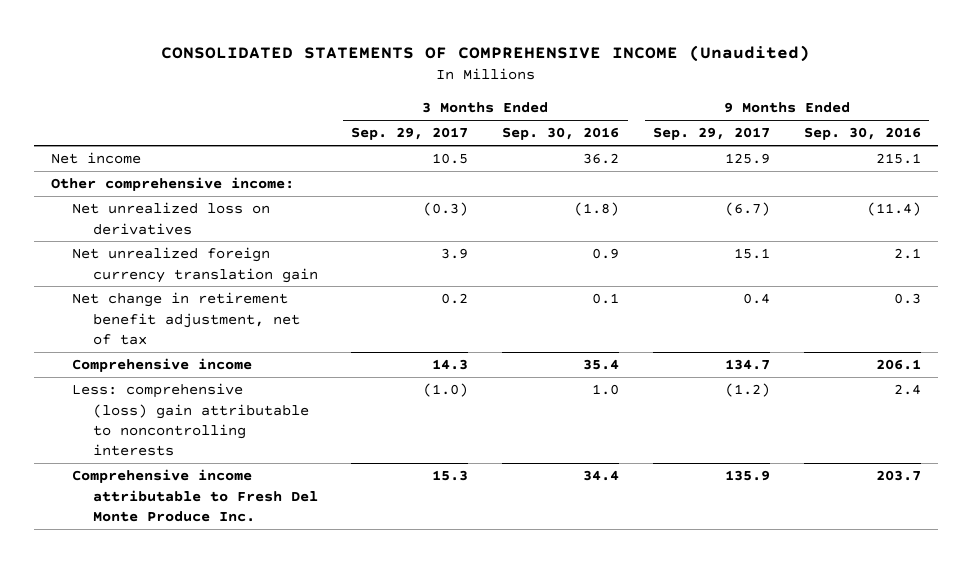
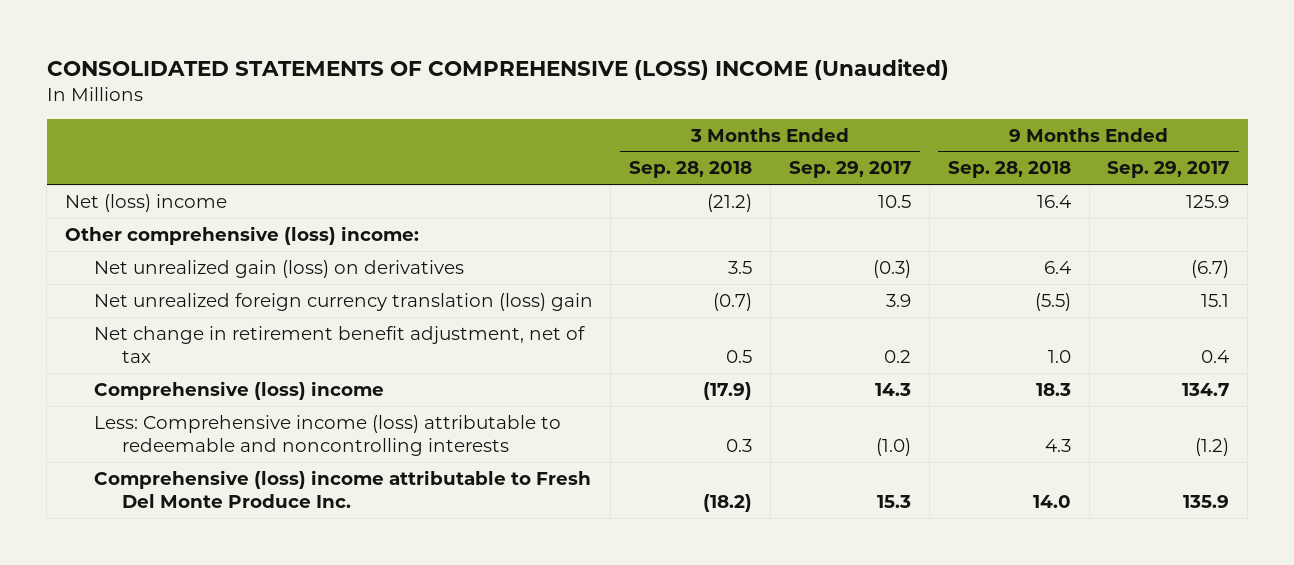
[160,45,810,63] CONSOLIDATED STATEMENTS OF COMPREHENSIVE INCOME (Unaudited) -> [46,58,949,80] CONSOLIDATED STATEMENTS OF COMPREHENSIVE (LOSS) INCOME (Unaudited)
[502,127,620,141] Sep. 30, 2016 -> none
[803,127,921,141] Sep. 30, 2016 -> none
none -> [629,161,753,179] Sep. 28, 2018
none -> [947,161,1071,179] Sep. 28, 2018
[50,152,141,165] Net income -> [65,193,228,212] Net (loss) income
[50,177,294,192] Other comprehensive income: -> [65,225,420,245] Other comprehensive (loss) income:
[71,202,270,235] Net unrealized loss on derivatives -> [93,259,464,278] Net unrealized gain (loss) on derivatives
[71,247,318,283] Net unrealized foreign currency translation gain -> [93,292,593,311] Net unrealized foreign currency translation (loss) gain
[71,358,252,373] Comprehensive income -> [93,380,384,400] Comprehensive (loss) income
[71,383,309,457] Less: comprehensive (loss) gain attributable to noncontrolling interests -> [93,414,561,457] Less: Comprehensive income (loss) attributable to redeemable and noncontrolling interests
[71,469,318,522] Comprehensive income attributable to Fresh Del Monte Produce Inc. -> [93,469,591,509] Comprehensive (loss) income attributable to Fresh Del Monte Produce Inc.

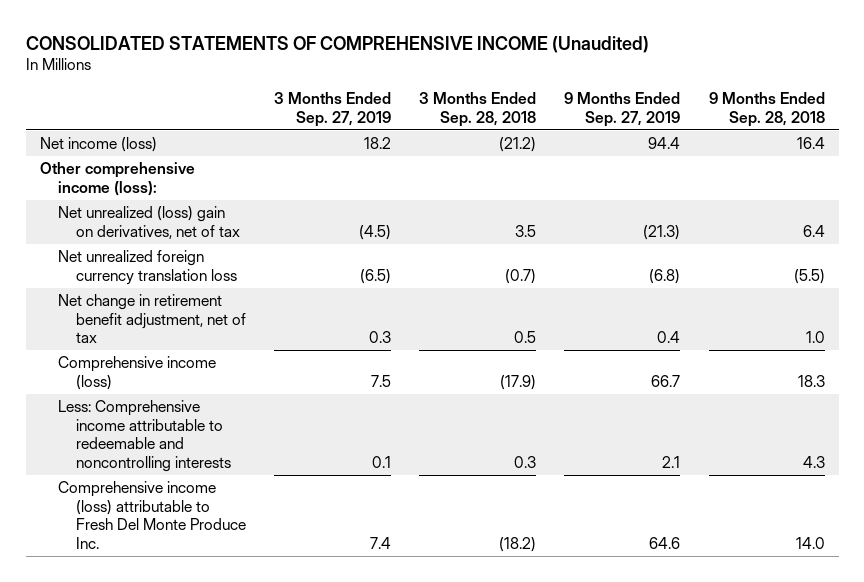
[46,58,949,80] CONSOLIDATED STATEMENTS OF COMPREHENSIVE (LOSS) INCOME (Unaudited) -> [25,35,649,53] CONSOLIDATED STATEMENTS OF COMPREHENSIVE INCOME (Unaudited)
[788,161,911,179] Sep. 29, 2017 -> none
[1107,161,1230,179] Sep. 29, 2017 -> none
none -> [273,92,391,127] 3 Months Ended Sep. 27, 2019
none -> [564,92,681,127] 9 Months Ended Sep. 27, 2019
[65,193,228,212] Net (loss) income -> [39,137,157,153] Net income (loss)
[65,225,420,245] Other comprehensive (loss) income: -> [39,162,195,196] Other comprehensive income (loss):
[93,259,464,278] Net unrealized gain (loss) on derivatives -> [57,206,240,239] Net unrealized (loss) gain on derivatives, net of tax
[93,292,593,311] Net unrealized foreign currency translation (loss) gain -> [57,250,237,285] Net unrealized foreign currency translation loss
[93,380,384,400] Comprehensive (loss) income -> [57,356,216,390] Comprehensive income (loss)
[93,414,561,457] Less: Comprehensive income (loss) attributable to redeemable and noncontrolling interests -> [57,400,231,472] Less: Comprehensive income attributable to redeemable and noncontrolling interests
[93,469,591,509] Comprehensive (loss) income attributable to Fresh Del Monte Produce Inc. -> [57,481,246,549] Comprehensive income (loss) attributable to Fresh Del Monte Produce Inc.

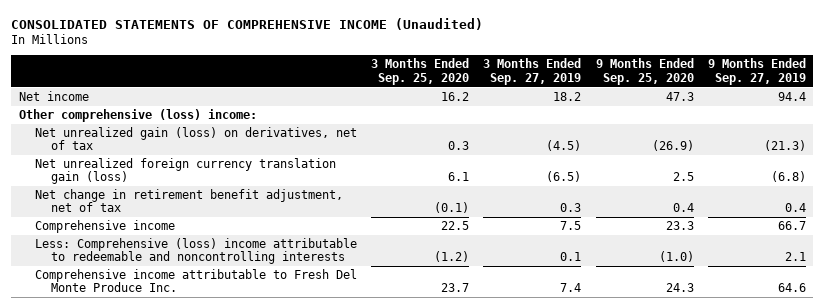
[419,92,537,127] 3 Months Ended Sep. 28, 2018 -> none
[708,92,825,127] 9 Months Ended Sep. 28, 2018 -> none
none -> [371,58,470,85] 3 Months Ended Sep. 25, 2020
none -> [595,58,694,85] 9 Months Ended Sep. 25, 2020
[39,137,157,153] Net income (loss) -> [18,90,89,101] Net income
[39,162,195,196] Other comprehensive income (loss): -> [18,108,257,122] Other comprehensive (loss) income:
[57,206,240,239] Net unrealized (loss) gain on derivatives, net of tax -> [34,126,357,151] Net unrealized gain (loss) on derivatives, net of tax
[57,250,237,285] Net unrealized foreign currency translation loss -> [34,157,336,185] Net unrealized foreign currency translation gain (loss)
[57,356,216,390] Comprehensive income (loss) -> [34,219,175,233] Comprehensive income
[57,400,231,472] Less: Comprehensive income attributable to redeemable and noncontrolling interests -> [34,237,357,265] Less: Comprehensive (loss) income attributable to redeemable and noncontrolling interests
[57,481,246,549] Comprehensive income (loss) attributable to Fresh Del Monte Produce Inc. -> [34,268,357,293] Comprehensive income attributable to Fresh Del Monte Produce Inc.

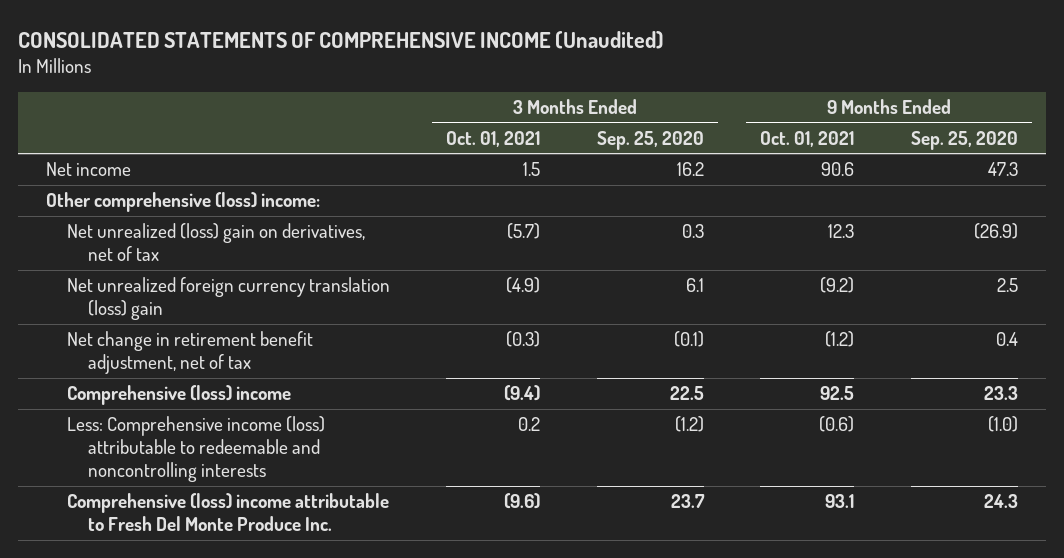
[483,58,582,85] 3 Months Ended Sep. 27, 2019 -> none
[707,58,806,85] 9 Months Ended Sep. 27, 2019 -> none
none -> [446,130,541,147] Oct. 01, 2021
none -> [760,130,855,147] Oct. 01, 2021
[34,126,357,151] Net unrealized gain (loss) on derivatives, net of tax -> [67,223,366,262] Net unrealized (loss) gain on derivatives, net of tax
[34,157,336,185] Net unrealized foreign currency translation gain (loss) -> [67,277,391,321] Net unrealized foreign currency translation (loss) gain
[34,219,175,233] Comprehensive income -> [67,385,292,406] Comprehensive (loss) income
[34,237,357,265] Less: Comprehensive (loss) income attributable to redeemable and noncontrolling interests -> [67,416,326,483] Less: Comprehensive income (loss) attributable to redeemable and noncontrolling interests
[34,268,357,293] Comprehensive income attributable to Fresh Del Monte Produce Inc. -> [67,493,390,532] Comprehensive (loss) income attributable to Fresh Del Monte Produce Inc.

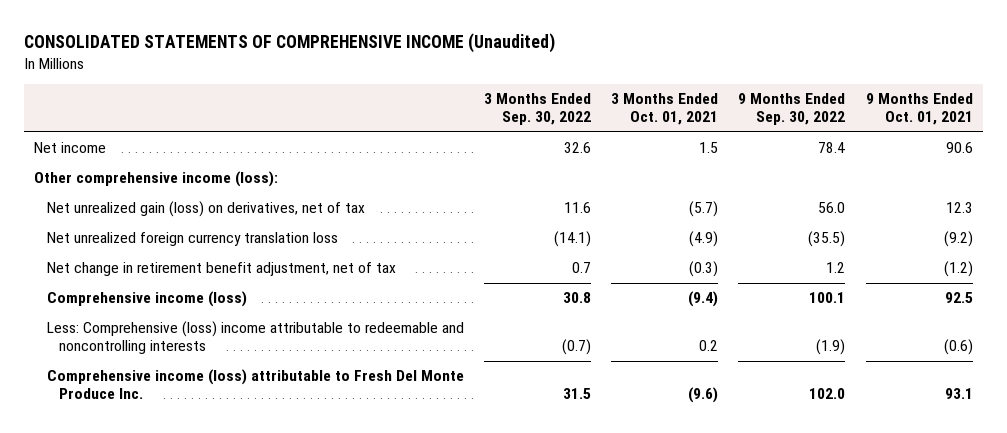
[596,130,704,150] Sep. 25, 2020 -> none
[910,130,1018,150] Sep. 25, 2020 -> none
none -> [483,93,591,126] 3 Months Ended Sep. 30, 2022
none -> [738,93,846,126] 9 Months Ended Sep. 30, 2022
[46,192,321,213] Other comprehensive (loss) income: -> [34,171,279,188] Other comprehensive income (loss):
[67,223,366,262] Net unrealized (loss) gain on derivatives, net of tax -> [46,201,365,218] Net unrealized gain (loss) on derivatives, net of tax
[67,277,391,321] Net unrealized foreign currency translation (loss) gain -> [46,232,338,247] Net unrealized foreign currency translation loss
[67,385,292,406] Comprehensive (loss) income -> [46,291,247,308] Comprehensive income (loss)
[67,416,326,483] Less: Comprehensive income (loss) attributable to redeemable and noncontrolling interests -> [46,321,464,355] Less: Comprehensive (loss) income attributable to redeemable and noncontrolling interests
[67,493,390,532] Comprehensive (loss) income attributable to Fresh Del Monte Produce Inc. -> [46,369,464,400] Comprehensive income (loss) attributable to Fresh Del Monte Produce Inc.

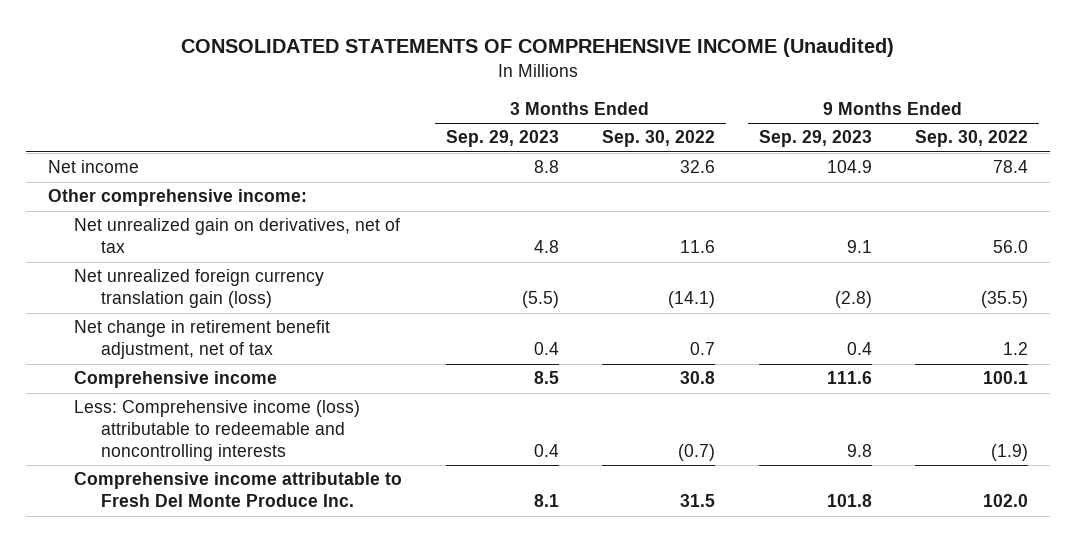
[611,93,719,126] 3 Months Ended Oct. 01, 2021 -> none
[865,93,973,126] 9 Months Ended Oct. 01, 2021 -> none
none -> [445,130,559,148] Sep. 29, 2023
none -> [758,130,872,148] Sep. 29, 2023
[34,171,279,188] Other comprehensive income (loss): -> [47,189,307,207] Other comprehensive income:
[46,201,365,218] Net unrealized gain (loss) on derivatives, net of tax -> [74,218,401,254] Net unrealized gain on derivatives, net of tax
[46,232,338,247] Net unrealized foreign currency translation loss -> [74,269,325,309] Net unrealized foreign currency translation gain (loss)
[46,291,247,308] Comprehensive income (loss) -> [74,371,278,389] Comprehensive income
[46,321,464,355] Less: Comprehensive (loss) income attributable to redeemable and noncontrolling interests -> [74,400,361,462] Less: Comprehensive income (loss) attributable to redeemable and noncontrolling interests
[46,369,464,400] Comprehensive income (loss) attributable to Fresh Del Monte Produce Inc. -> [74,472,403,508] Comprehensive income attributable to Fresh Del Monte Produce Inc.

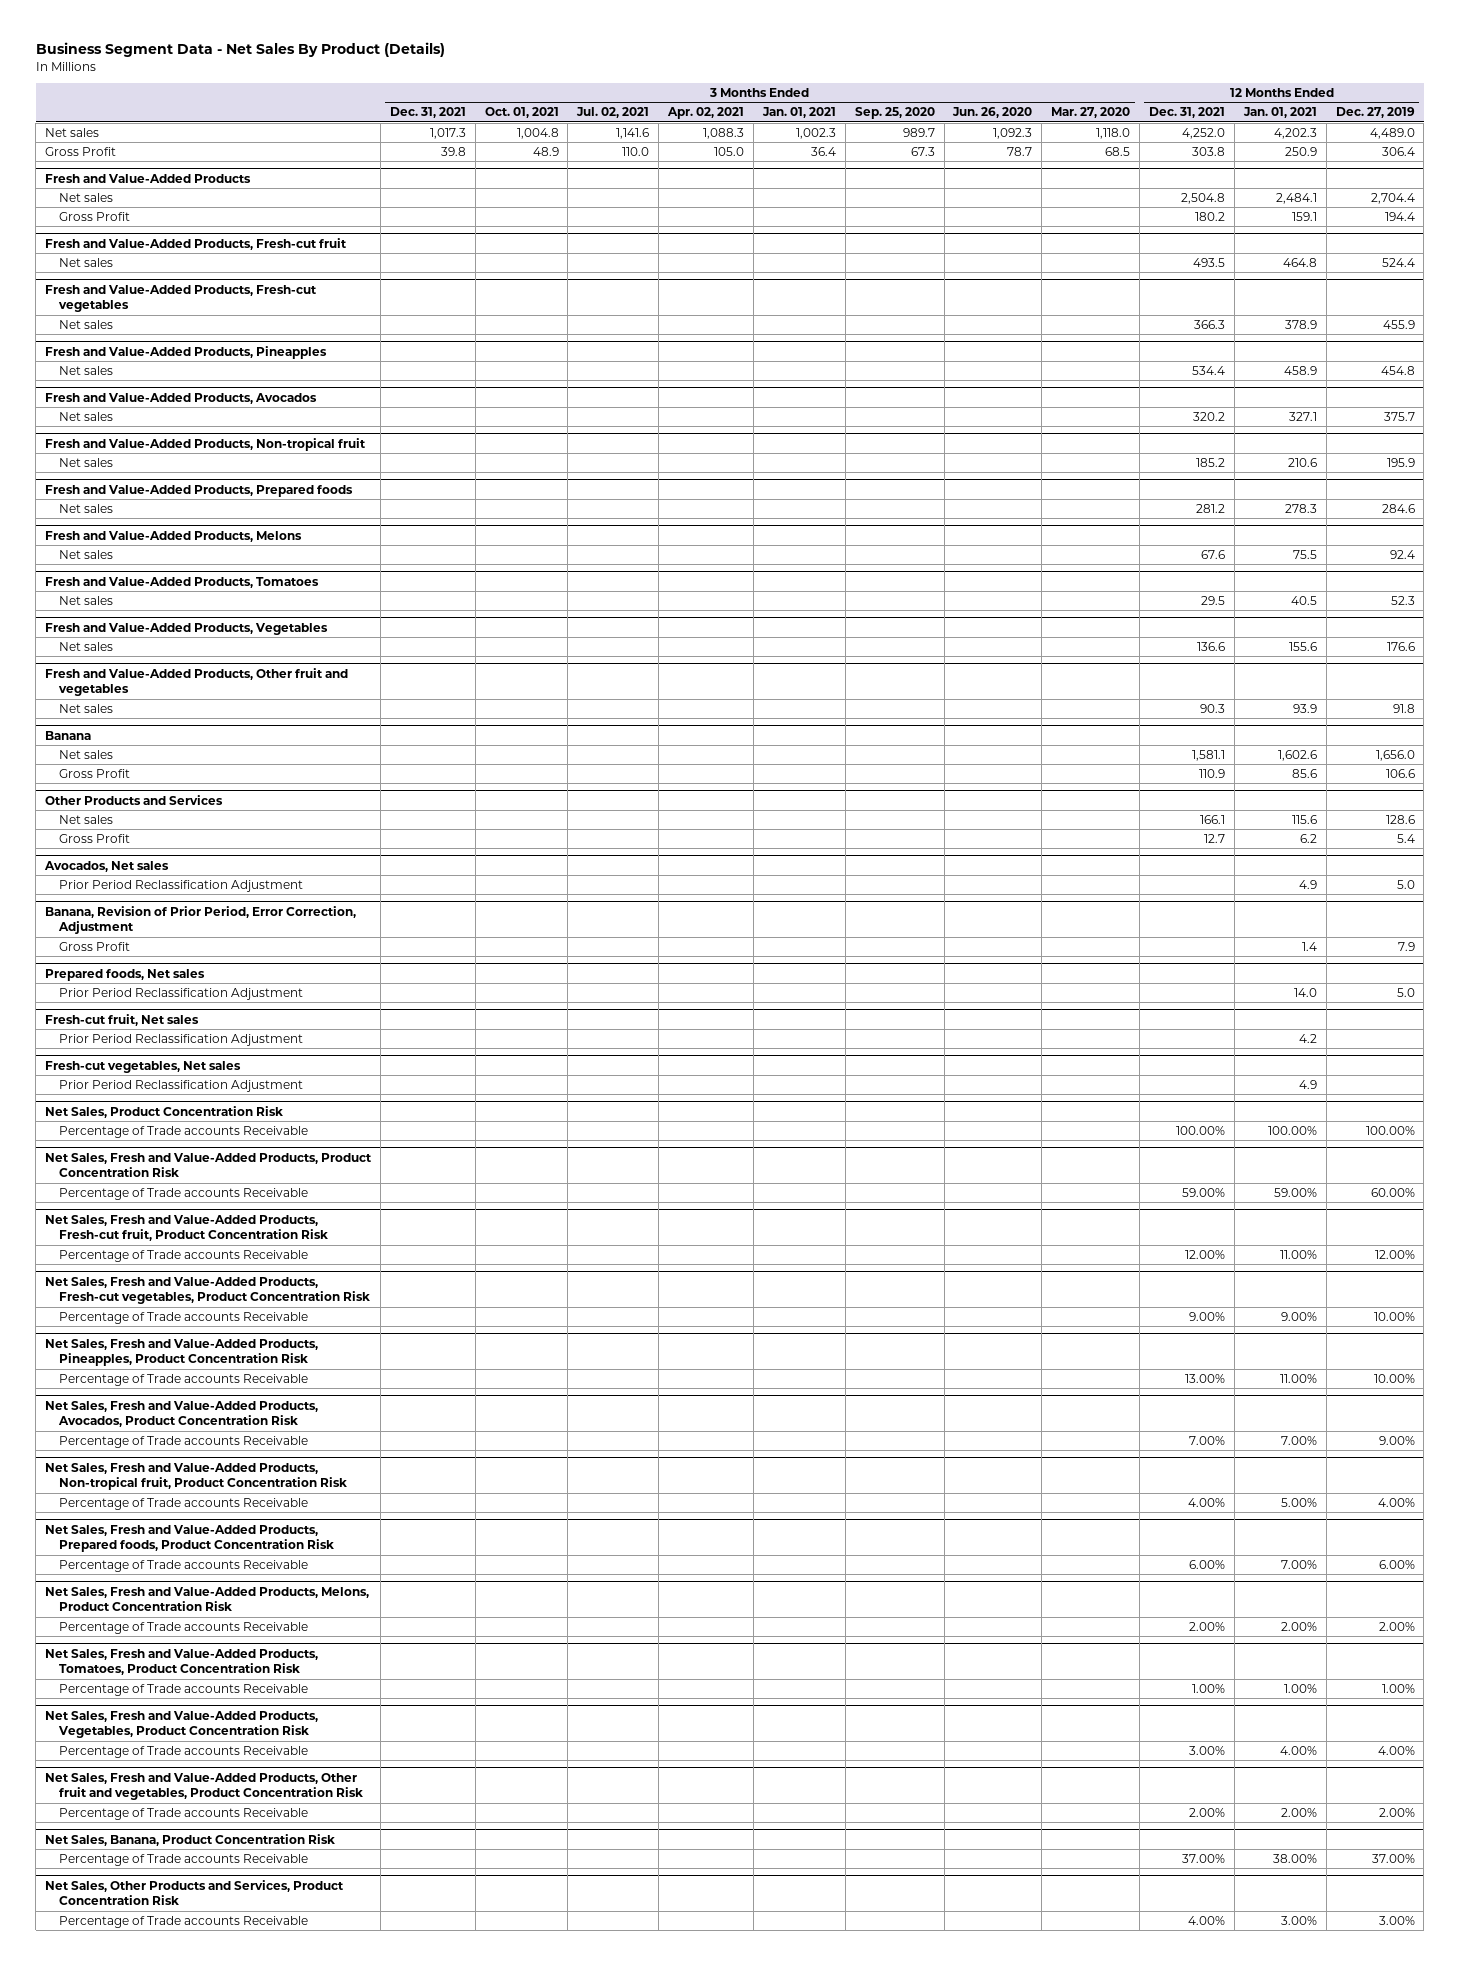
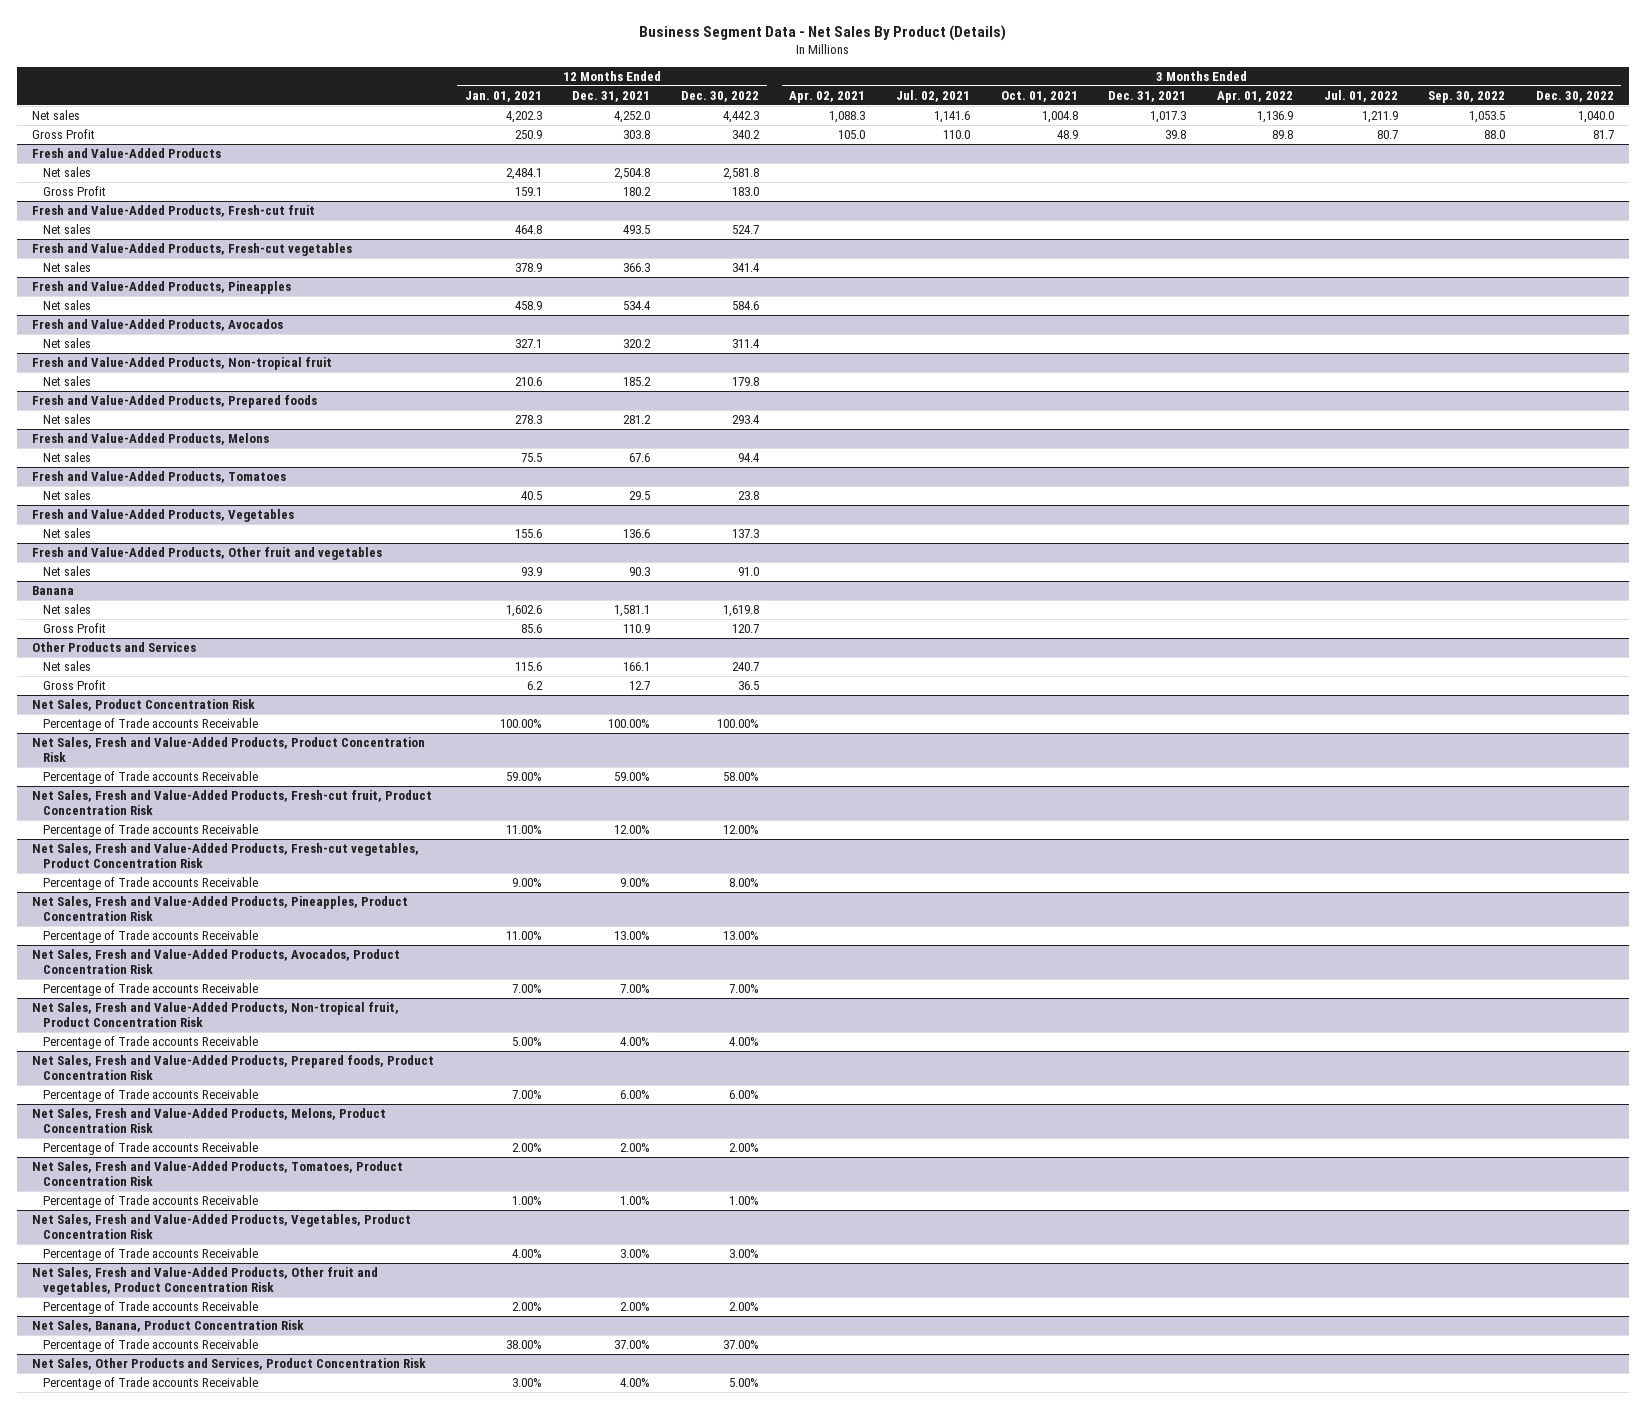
[761,107,836,119] Jan. 01, 2021 -> none
[854,107,935,120] Sep. 25, 2020 -> none
[952,107,1033,119] Jun. 26, 2020 -> none
[1051,107,1131,119] Mar. 27, 2020 -> none
[1335,107,1415,119] Dec. 27, 2019 -> none
none -> [680,90,759,102] Dec. 30, 2022
none -> [1216,90,1293,103] Apr. 01, 2022
none -> [1323,89,1398,102] Jul. 01, 2022
none -> [1428,90,1506,103] Sep. 30, 2022
none -> [1535,90,1614,102] Dec. 30, 2022
[44,860,170,872] Avocados, Net sales -> none
[58,879,303,892] Prior Period Reclassification Adjustment -> none
[45,905,357,935] Banana, Revision of Prior Period, Error Correction, Adjustment -> none
[58,941,130,951] Gross Profit -> none
[45,968,206,981] Prepared foods, Net sales -> none
[58,987,303,1000] Prior Period Reclassification Adjustment -> none
[45,1013,200,1026] Fresh-cut fruit, Net sales -> none
[58,1033,303,1046] Prior Period Reclassification Adjustment -> none
[45,1060,242,1073] Fresh-cut vegetables, Net sales -> none
[58,1079,303,1092] Prior Period Reclassification Adjustment -> none

